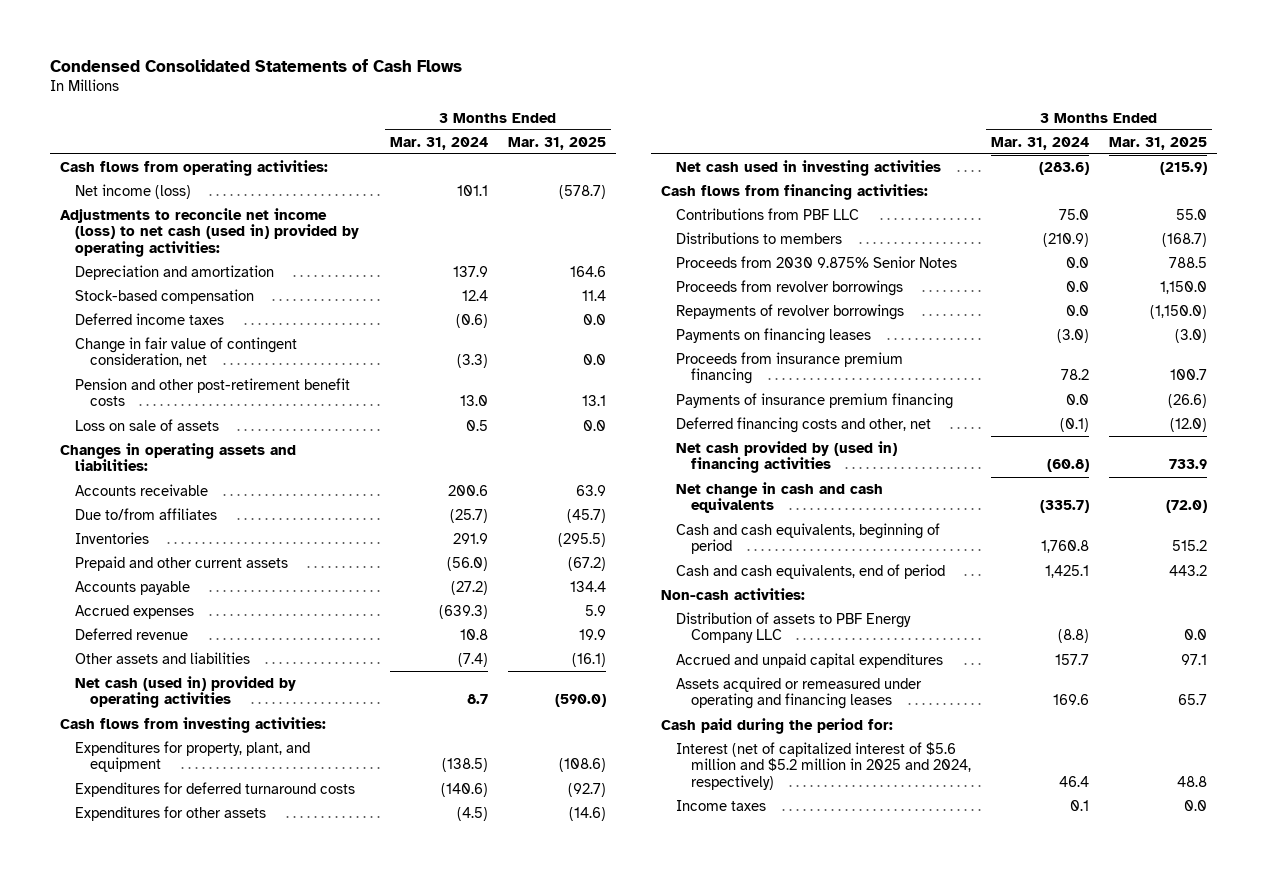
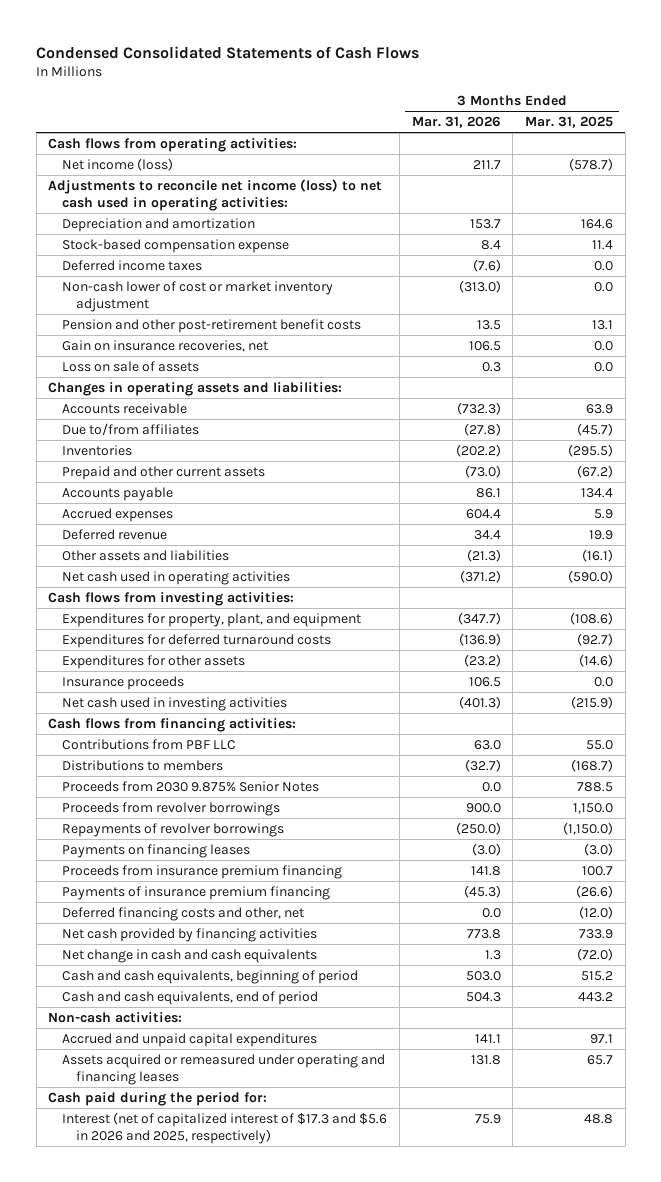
[389,136,488,150] Mar. 31, 2024 -> none
none -> [411,115,501,128] Mar. 31, 2026
[59,207,359,257] Adjustments to reconcile net income (loss) to net cash (used in) provided by operating activities: -> [48,178,383,211] Adjustments to reconcile net income (loss) to net cash used in operating activities:
[74,288,254,304] Stock-based compensation -> [62,238,290,253] Stock-based compensation expense
[74,336,297,368] Change in fair value of contingent consideration, net -> none
none -> [62,280,334,312] Non-cash lower of cost or market inventory adjustment
none -> [62,339,269,352] Gain on insurance recoveries, net
[74,675,296,709] Net cash (used in) provided by operating activities -> [62,570,291,585] Net cash used in operating activities
none -> [62,675,185,690] Insurance proceeds
[676,440,898,474] Net cash provided by (used in) financing activities -> [62,927,318,942] Net cash provided by financing activities
[676,611,912,644] Distribution of assets to PBF Energy Company LLC -> none
[676,799,767,811] Income taxes -> none
[676,741,971,790] Interest (net of capitalized interest of $5.6 million and $5.2 million in 2025 and 2024, respectively) -> [62,1111,388,1144] Interest (net of capitalized interest of $17.3 and $5.6 in 2026 and 2025, respectively)

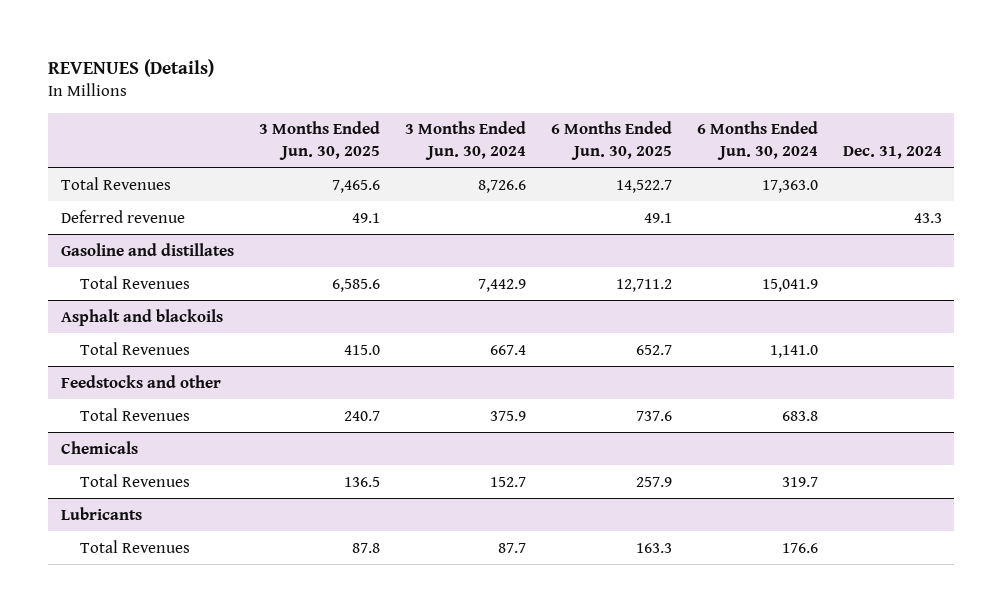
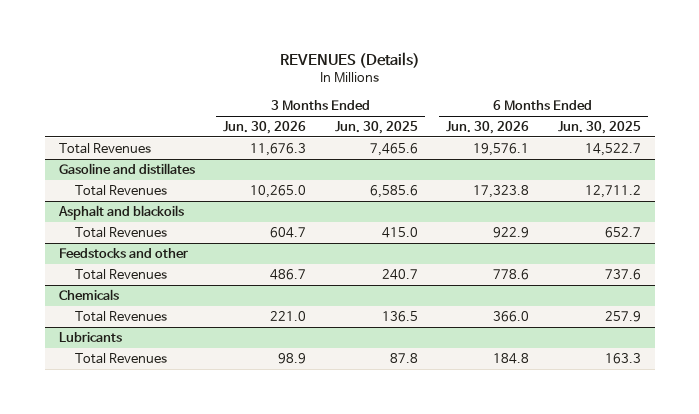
[404,121,526,160] 3 Months Ended Jun. 30, 2024 -> none
[696,121,818,160] 6 Months Ended Jun. 30, 2024 -> none
[842,145,942,159] Dec. 31, 2024 -> none
none -> [223,121,307,135] Jun. 30, 2026
none -> [446,121,530,135] Jun. 30, 2026
[60,209,185,223] Deferred revenue -> none

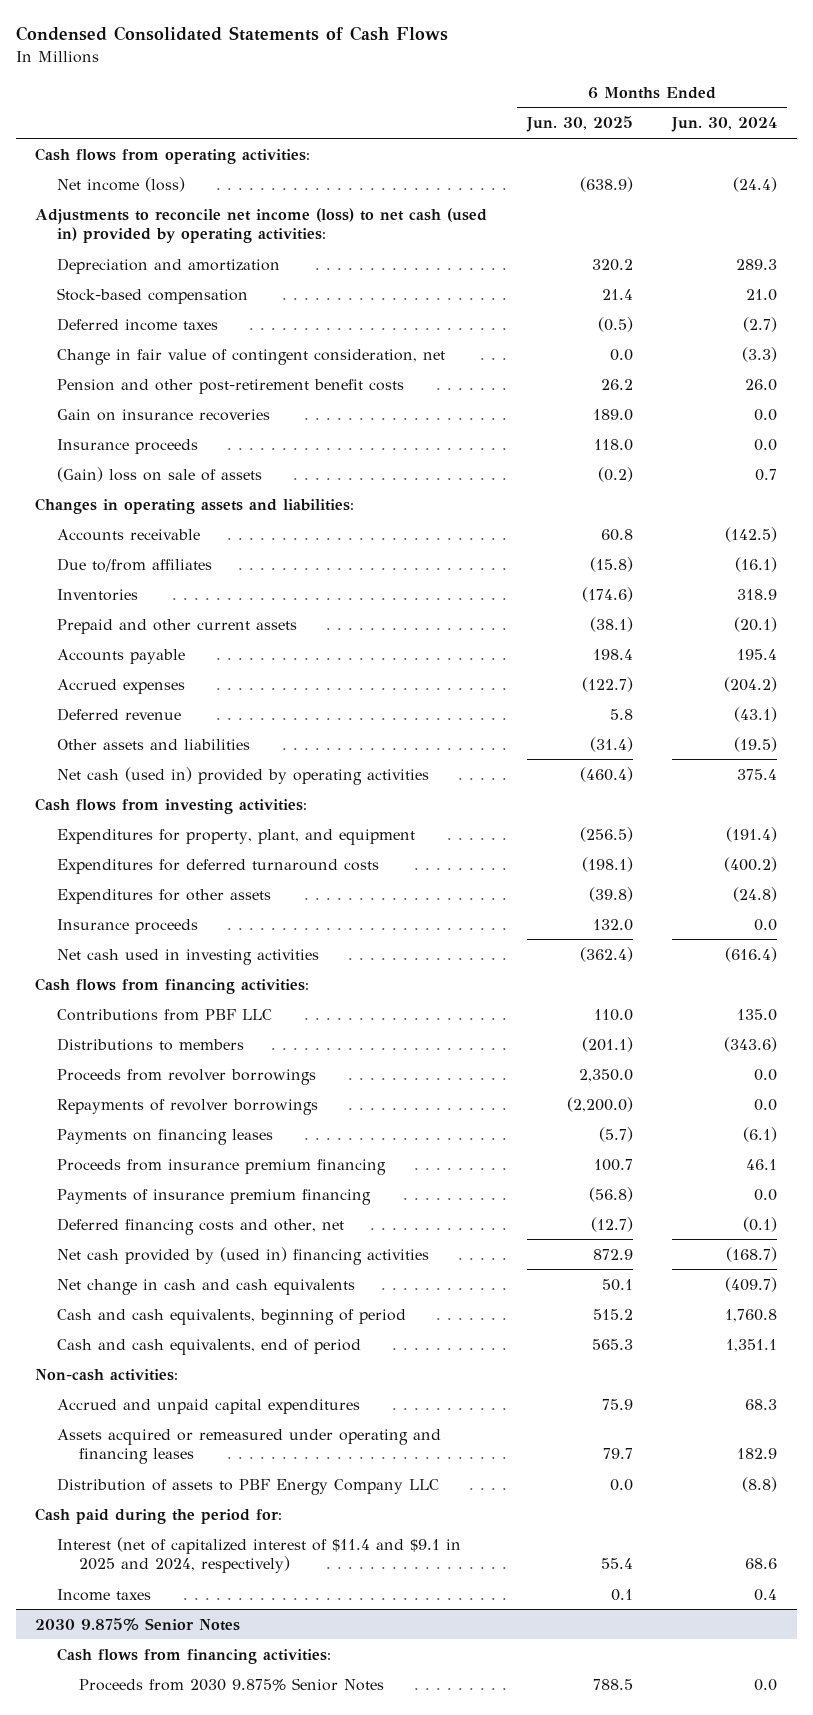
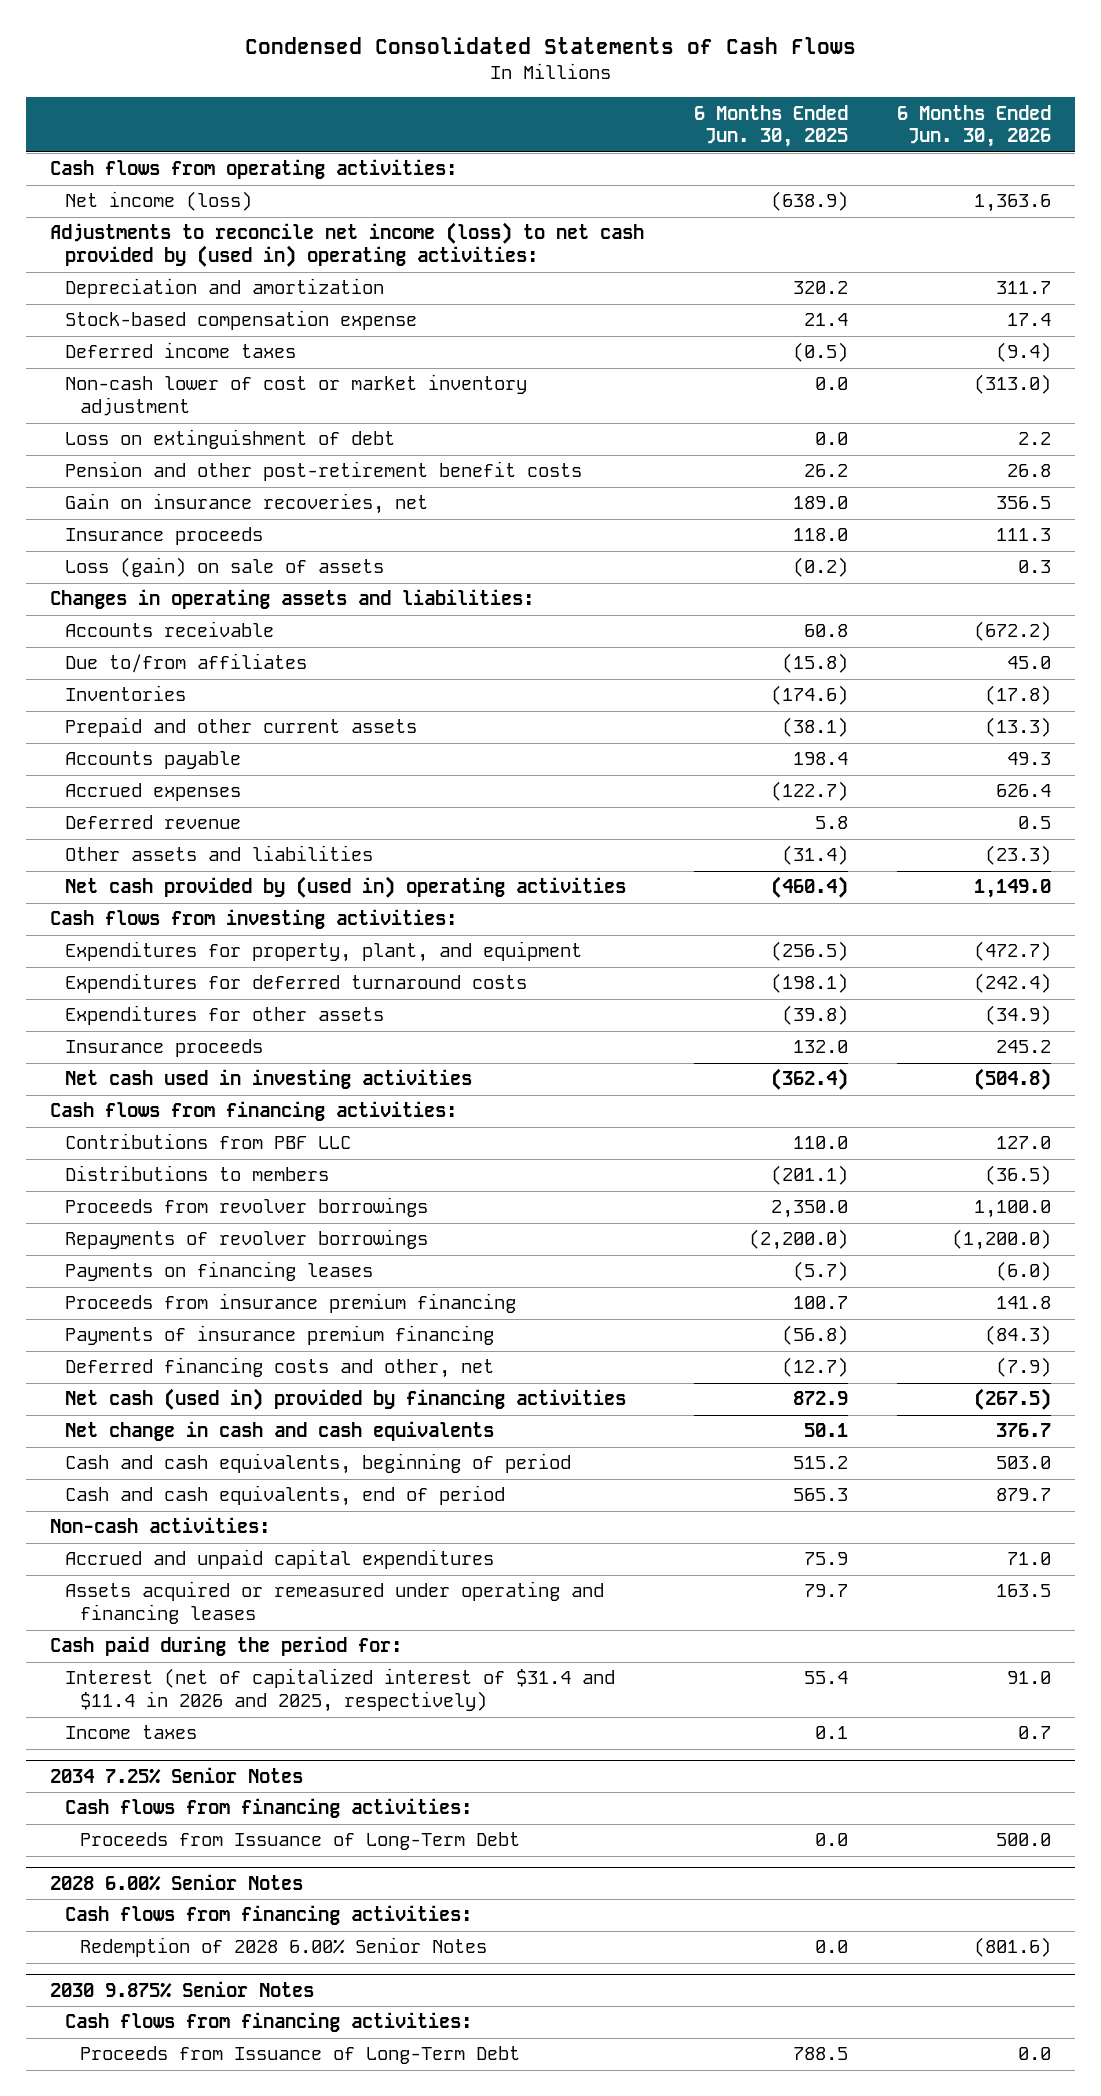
[671,117,778,133] Jun. 30, 2024 -> none
none -> [896,104,1051,148] 6 Months Ended Jun. 30, 2026
[35,207,488,244] Adjustments to reconcile net income (loss) to net cash (used in) provided by operating activities: -> [50,222,645,268] Adjustments to reconcile net income (loss) to net cash provided by (used in) operating activities:
[56,287,248,304] Stock-based compensation -> [65,310,418,331] Stock-based compensation expense
[56,348,445,365] Change in fair value of contingent consideration, net -> none
none -> [65,374,528,417] Non-cash lower of cost or market inventory adjustment
none -> [65,429,396,450] Loss on extinguishment of debt
[56,408,270,421] Gain on insurance recoveries -> [65,493,429,515] Gain on insurance recoveries, net
[56,466,262,482] (Gain) loss on sale of assets -> [65,557,385,578] Loss (gain) on sale of assets
[56,766,429,785] Net cash (used in) provided by operating activities -> [65,876,627,899] Net cash provided by (used in) operating activities
[56,1246,429,1265] Net cash provided by (used in) financing activities -> [65,1388,627,1411] Net cash (used in) provided by financing activities
[56,1477,439,1495] Distribution of assets to PBF Energy Company LLC -> none
[56,1536,461,1574] Interest (net of capitalized interest of $11.4 and $9.1 in 2025 and 2024, respectively) -> [65,1668,616,1713] Interest (net of capitalized interest of $31.4 and $11.4 in 2026 and 2025, respectively)
none -> [50,1766,304,1784] 2034 7.25% Senior Notes
none -> [65,1798,473,1819] Cash flows from financing activities:
none -> [79,1832,520,1851] Proceeds from Issuance of Long-Term Debt
none -> [50,1873,304,1891] 2028 6.00% Senior Notes
none -> [65,1905,473,1926] Cash flows from financing activities:
none -> [79,1937,487,1958] Redemption of 2028 6.00% Senior Notes
[78,1677,384,1691] Proceeds from 2030 9.875% Senior Notes -> [79,2046,520,2065] Proceeds from Issuance of Long-Term Debt

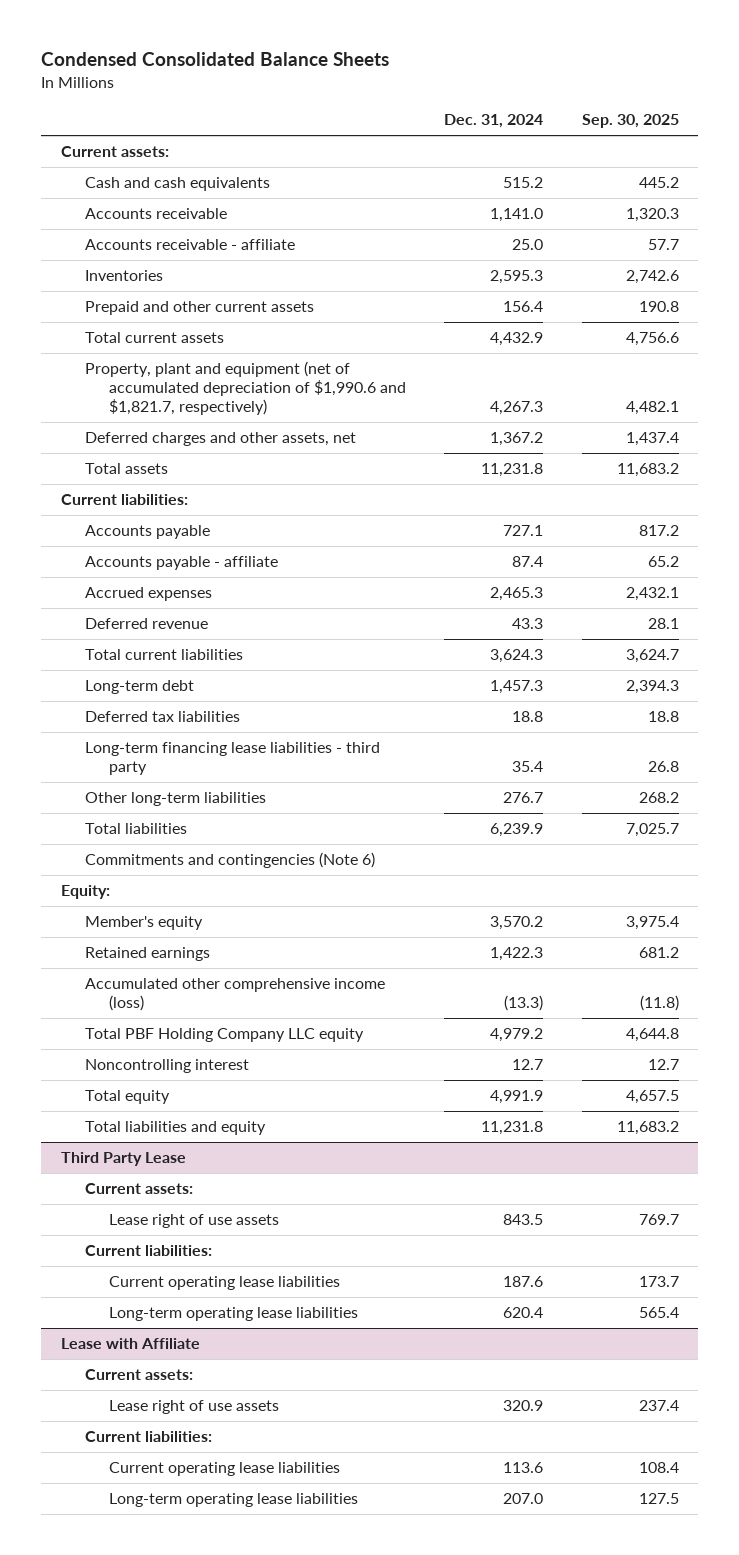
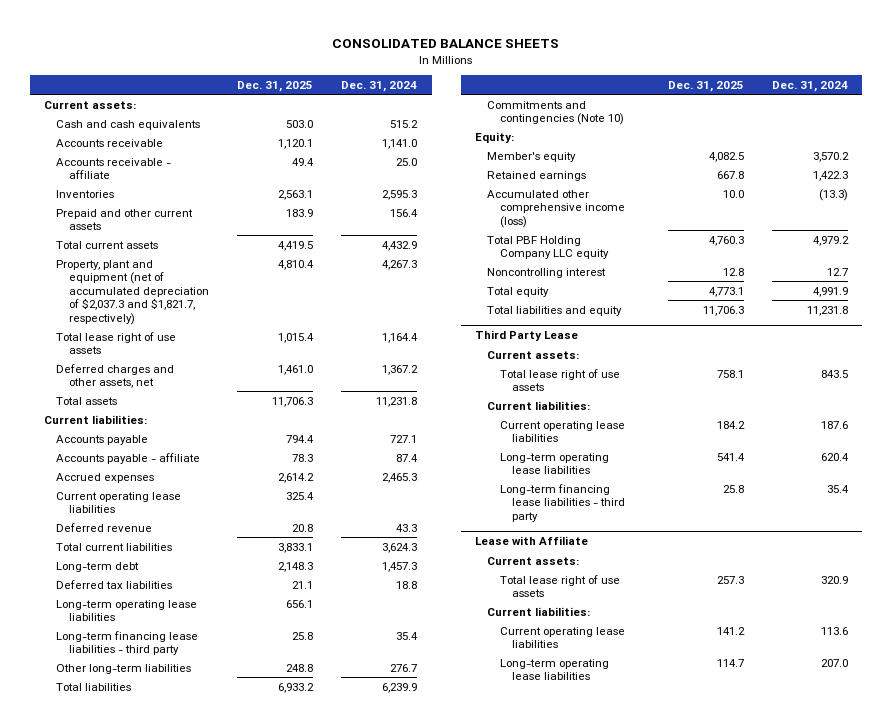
[41,52,390,67] Condensed Consolidated Balance Sheets -> [332,38,560,48] CONSOLIDATED BALANCE SHEETS
[581,114,679,129] Sep. 30, 2025 -> none
none -> [237,81,314,93] Dec. 31, 2025
[84,361,406,416] Property, plant and equipment (net of accumulated depreciation of $1,990.6 and $1,821.7, respectively) -> [56,259,209,325] Property, plant and equipment (net of accumulated depreciation of $2,037.3 and $1,821.7, respectively)
none -> [56,331,177,355] Total lease right of use assets
none -> [56,491,182,514] Current operating lease liabilities
none -> [56,599,198,622] Long-term operating lease liabilities
[84,852,375,869] Commitments and contingencies (Note 6) -> [487,100,624,126] Commitments and contingencies (Note 10)
[108,1214,279,1229] Lease right of use assets -> [499,368,620,392] Total lease right of use assets
none -> [499,483,626,522] Long-term financing lease liabilities - third party
[108,1400,279,1415] Lease right of use assets -> [499,574,620,598] Total lease right of use assets

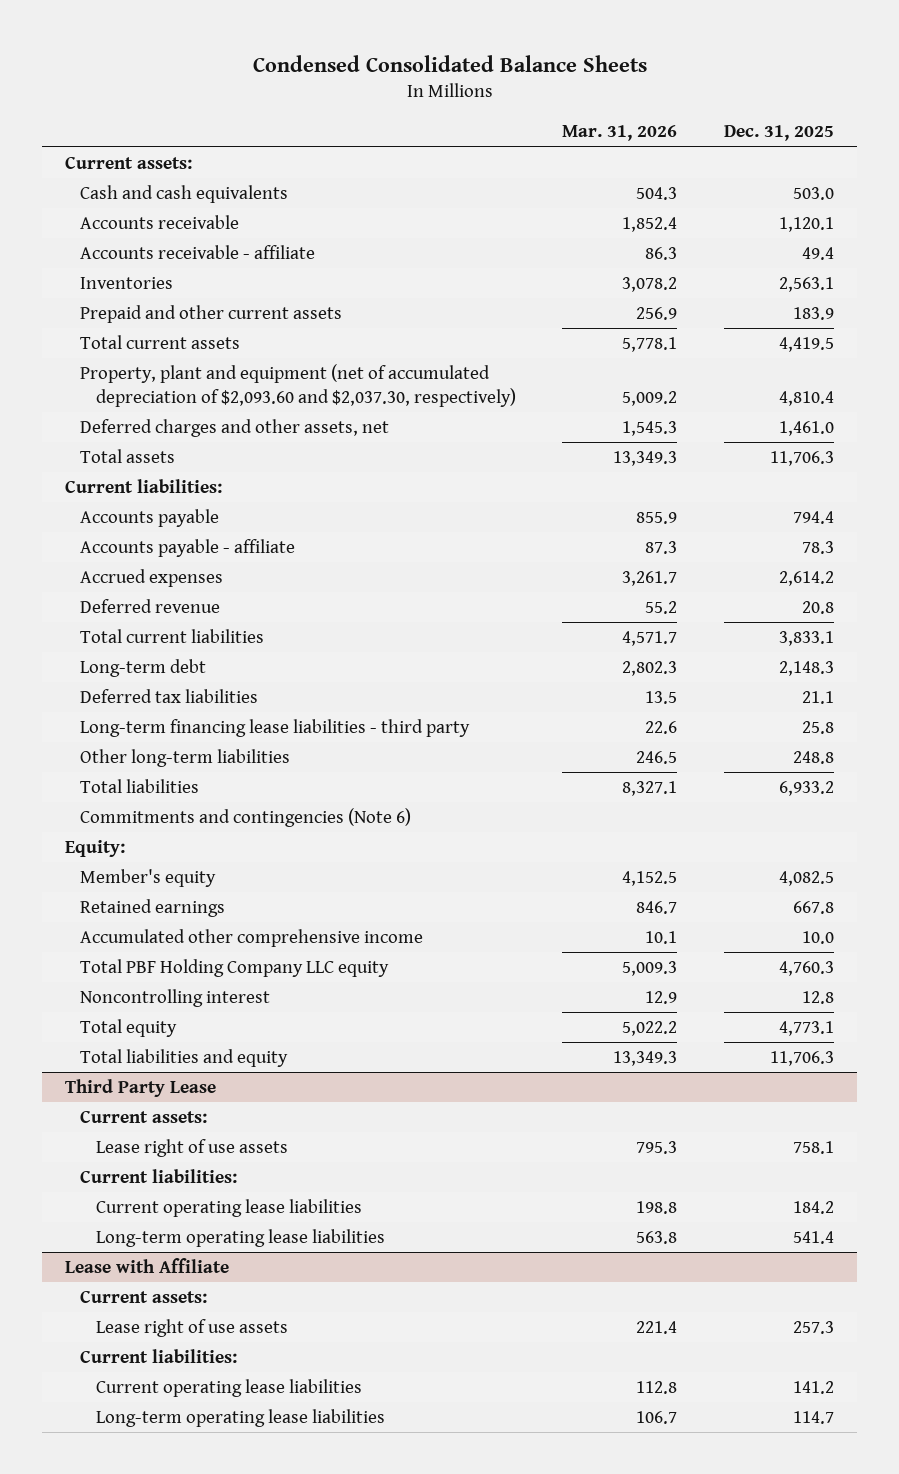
[332,38,560,48] CONSOLIDATED BALANCE SHEETS -> [252,54,647,72] Condensed Consolidated Balance Sheets
[341,81,418,93] Dec. 31, 2024 -> none
none -> [562,125,678,142] Mar. 31, 2026
[56,331,177,355] Total lease right of use assets -> none
[56,259,209,325] Property, plant and equipment (net of accumulated depreciation of $2,037.3 and $1,821.7, respectively) -> [80,364,516,407] Property, plant and equipment (net of accumulated depreciation of $2,093.60 and $2,037.30, respectively)
[56,491,182,514] Current operating lease liabilities -> none
[56,599,198,622] Long-term operating lease liabilities -> none
[487,100,624,126] Commitments and contingencies (Note 10) -> [80,808,412,828] Commitments and contingencies (Note 6)
[487,189,625,228] Accumulated other comprehensive income (loss) -> [80,929,424,948] Accumulated other comprehensive income
[499,368,620,392] Total lease right of use assets -> [95,1139,288,1158] Lease right of use assets
[499,483,626,522] Long-term financing lease liabilities - third party -> none
[499,574,620,598] Total lease right of use assets -> [95,1319,288,1338] Lease right of use assets

